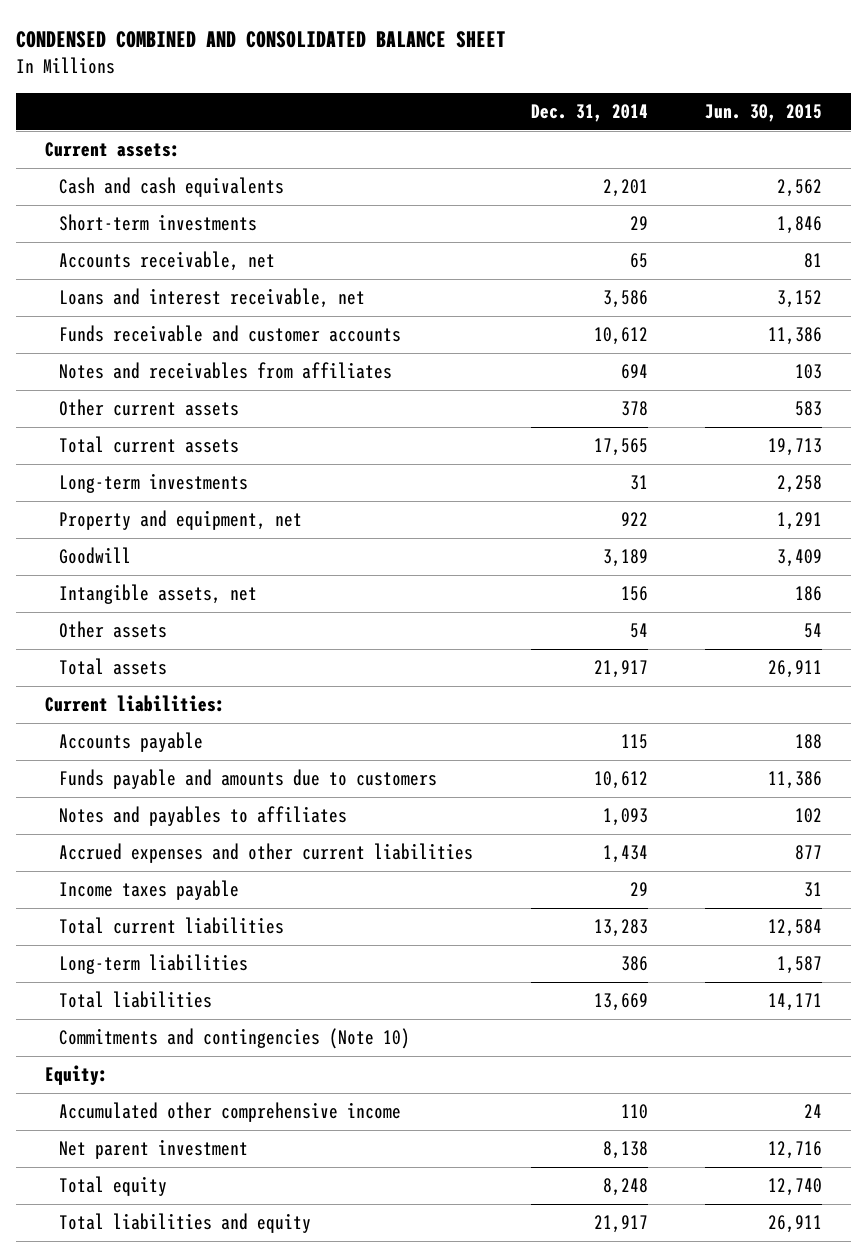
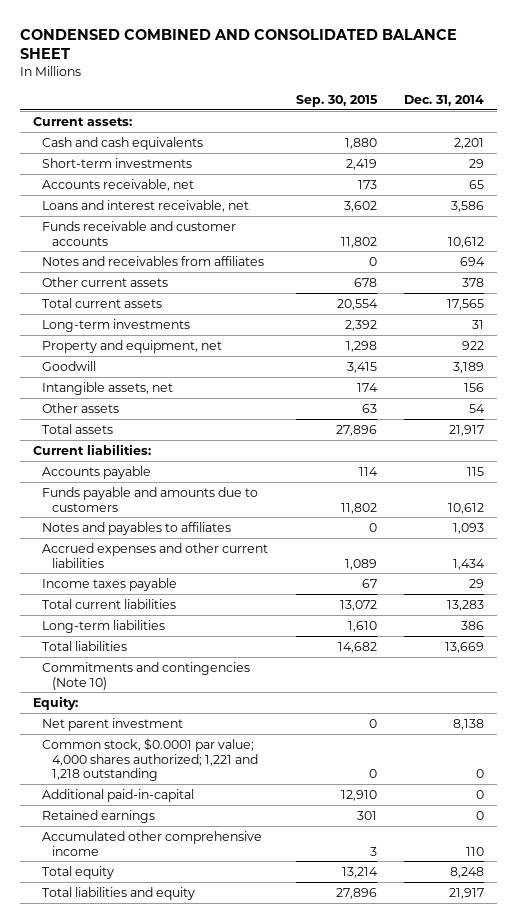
[705,104,823,123] Jun. 30, 2015 -> none
none -> [295,94,378,107] Sep. 30, 2015
none -> [42,737,258,782] Common stock, $0.0001 par value; 4,000 shares authorized; 1,221 and 1,218 outstanding
none -> [42,788,195,802] Additional paid-in-capital
none -> [42,809,156,823] Retained earnings
[59,1102,402,1123] Accumulated other comprehensive income -> [42,830,263,856] Accumulated other comprehensive income

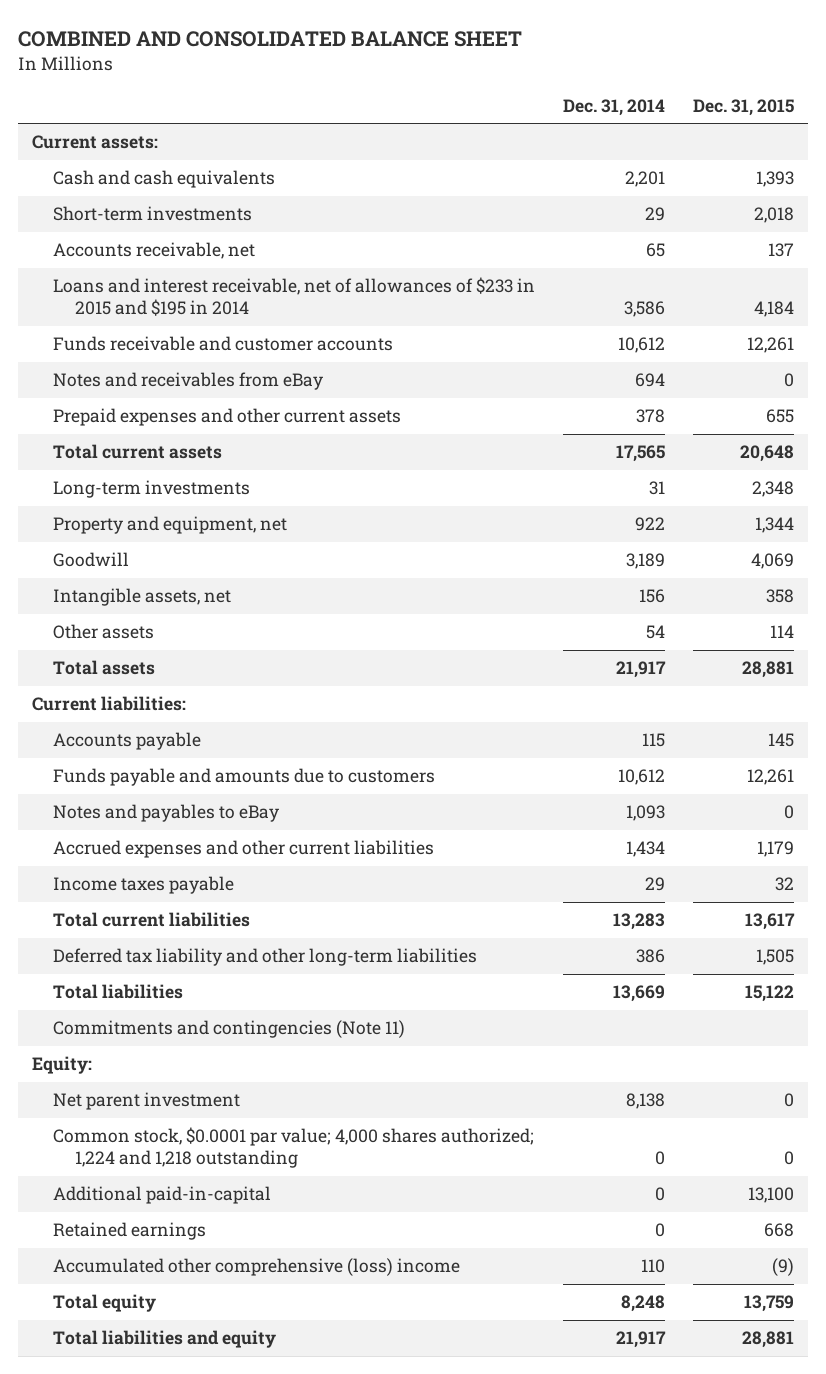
[19,28,457,60] CONDENSED COMBINED AND CONSOLIDATED BALANCE SHEET -> [18,30,523,47] COMBINED AND CONSOLIDATED BALANCE SHEET
[295,94,378,107] Sep. 30, 2015 -> none
none -> [692,98,794,116] Dec. 31, 2015
[42,199,250,212] Loans and interest receivable, net -> [53,277,536,317] Loans and interest receivable, net of allowances of $233 in 2015 and $195 in 2014
[42,255,265,266] Notes and receivables from affiliates -> [53,372,324,391] Notes and receivables from eBay
[42,276,169,287] Other current assets -> [53,408,402,427] Prepaid expenses and other current assets
[42,521,232,535] Notes and payables to affiliates -> [53,804,280,823] Notes and payables to eBay
[42,619,166,633] Long-term liabilities -> [53,948,478,967] Deferred tax liability and other long-term liabilities
[42,661,251,690] Commitments and contingencies (Note 10) -> [53,1020,406,1039] Commitments and contingencies (Note 11)
[42,737,258,782] Common stock, $0.0001 par value; 4,000 shares authorized; 1,221 and 1,218 outstanding -> [53,1127,535,1169] Common stock, $0.0001 par value; 4,000 shares authorized; 1,224 and 1,218 outstanding
[42,830,263,856] Accumulated other comprehensive income -> [53,1258,461,1277] Accumulated other comprehensive (loss) income

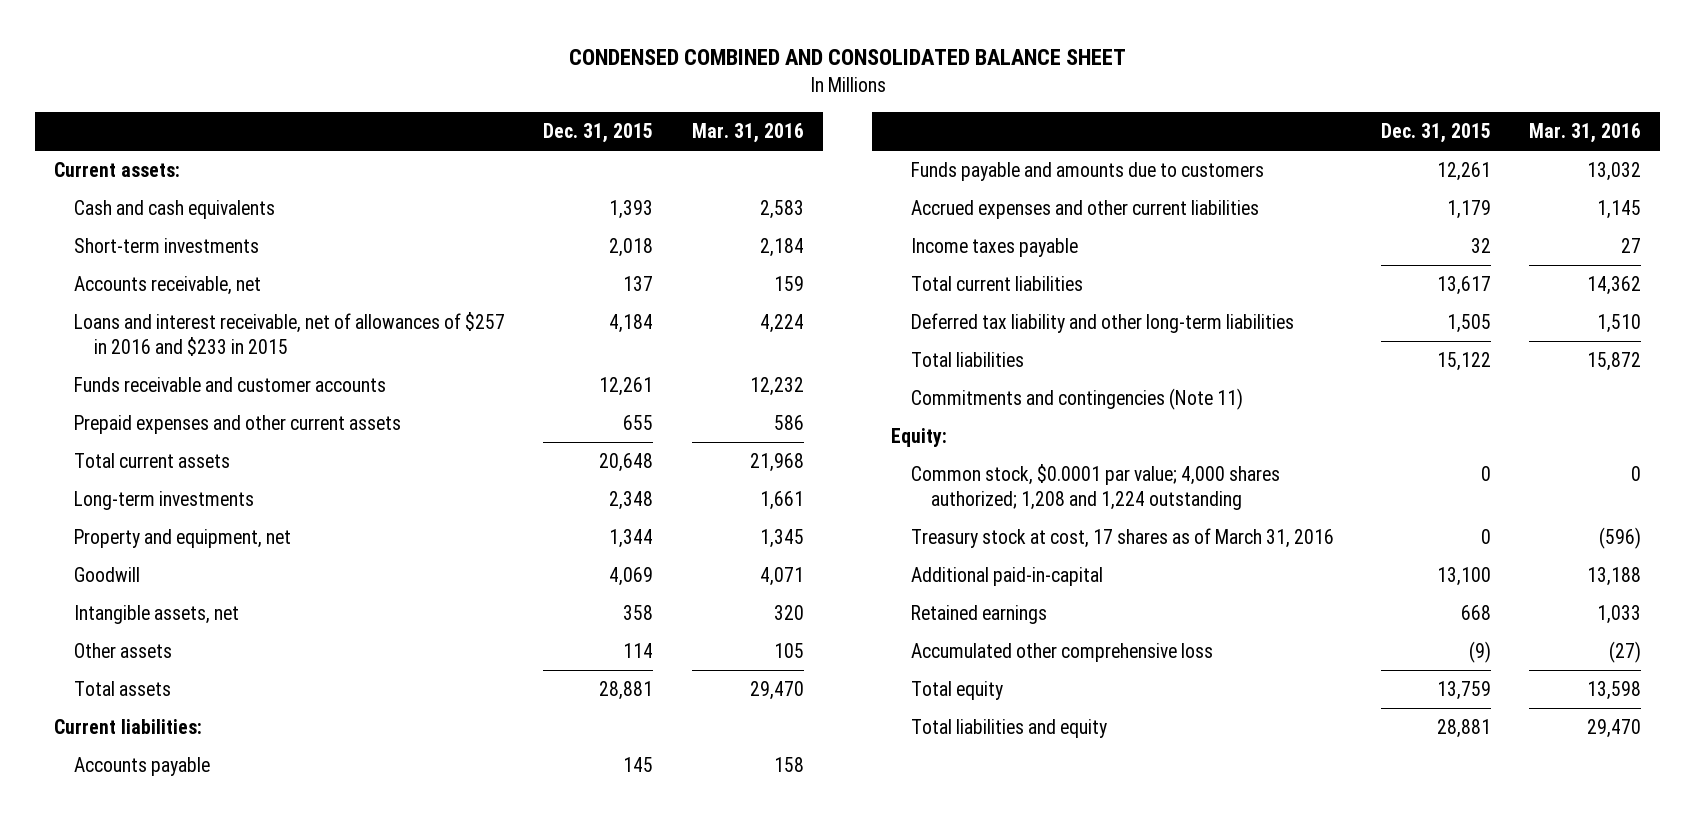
[18,30,523,47] COMBINED AND CONSOLIDATED BALANCE SHEET -> [568,49,1126,66] CONDENSED COMBINED AND CONSOLIDATED BALANCE SHEET
[563,98,666,116] Dec. 31, 2014 -> none
none -> [691,123,804,144] Mar. 31, 2016
[53,277,536,317] Loans and interest receivable, net of allowances of $233 in 2015 and $195 in 2014 -> [73,312,505,356] Loans and interest receivable, net of allowances of $257 in 2016 and $233 in 2015
[53,372,324,391] Notes and receivables from eBay -> none
[53,804,280,823] Notes and payables to eBay -> none
[53,1092,241,1111] Net parent investment -> none
[53,1127,535,1169] Common stock, $0.0001 par value; 4,000 shares authorized; 1,224 and 1,218 outstanding -> [911,464,1281,510] Common stock, $0.0001 par value; 4,000 shares authorized; 1,208 and 1,224 outstanding
none -> [911,528,1335,549] Treasury stock at cost, 17 shares as of March 31, 2016
[53,1258,461,1277] Accumulated other comprehensive (loss) income -> [911,643,1214,663] Accumulated other comprehensive loss

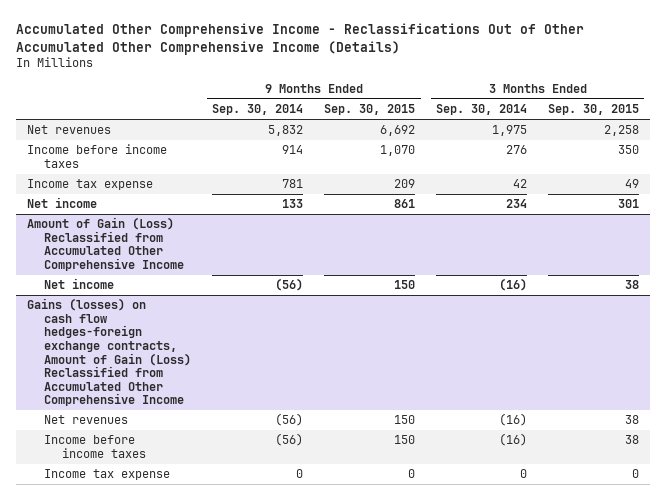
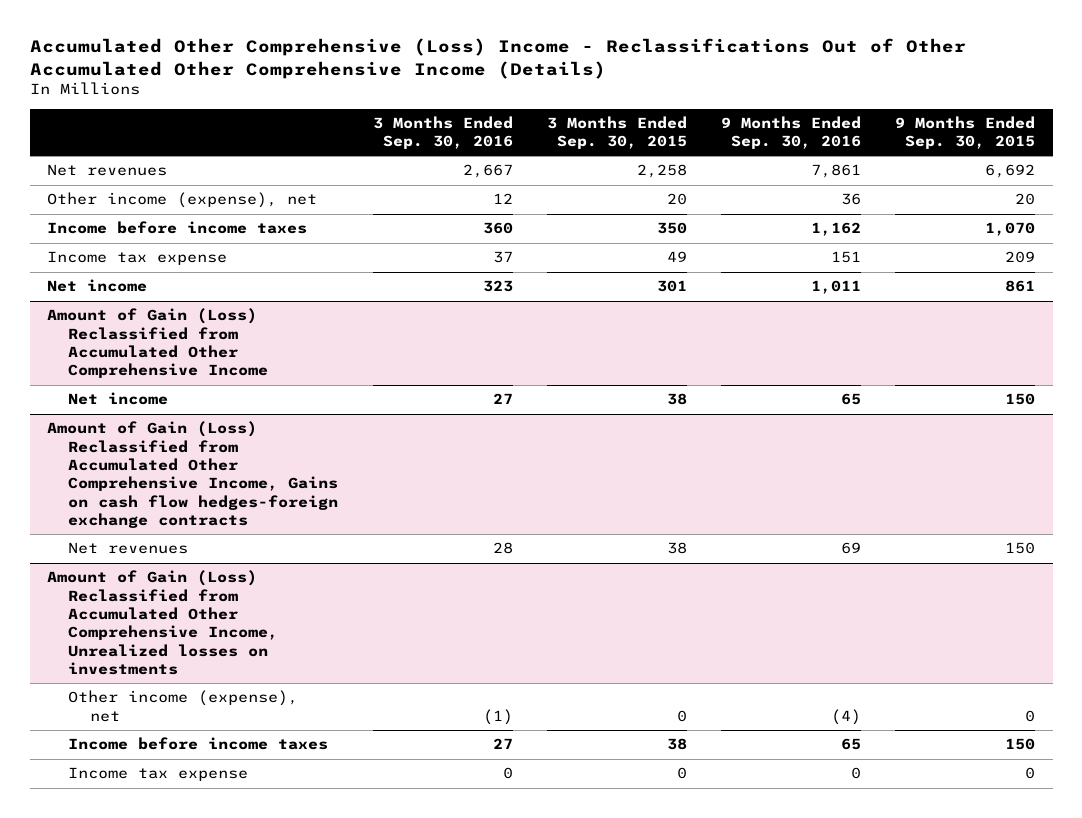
[16,22,585,55] Accumulated Other Comprehensive Income - Reclassifications Out of Other Accumulated Other Comprehensive Income (Details) -> [29,38,966,79] Accumulated Other Comprehensive (Loss) Income - Reclassifications Out of Other Accumulated Other Comprehensive Income (Details)
[212,104,304,116] Sep. 30, 2014 -> none
[436,104,528,116] Sep. 30, 2014 -> none
none -> [372,115,513,150] 3 Months Ended Sep. 30, 2016
none -> [721,115,862,150] 9 Months Ended Sep. 30, 2016
none -> [46,192,317,209] Other income (expense), net
[26,298,192,407] Gains (losses) on cash flow hedges-foreign exchange contracts, Amount of Gain (Loss) Reclassified from Accumulated Other Comprehensive Income -> [46,421,339,529] Amount of Gain (Loss) Reclassified from Accumulated Other Comprehensive Income, Gains on cash flow hedges-foreign exchange contracts
none -> [46,570,279,676] Amount of Gain (Loss) Reclassified from Accumulated Other Comprehensive Income, Unrealized losses on investments
none -> [68,690,299,722] Other income (expense), net

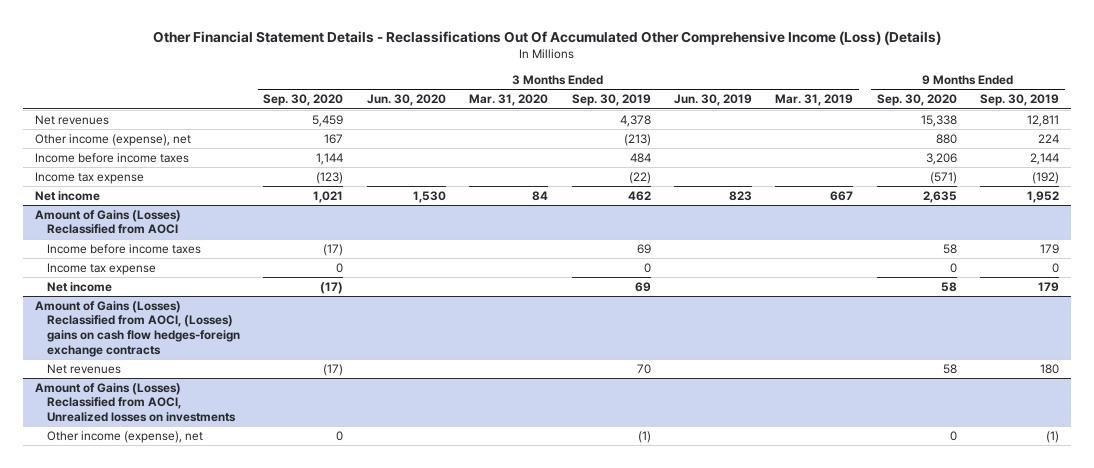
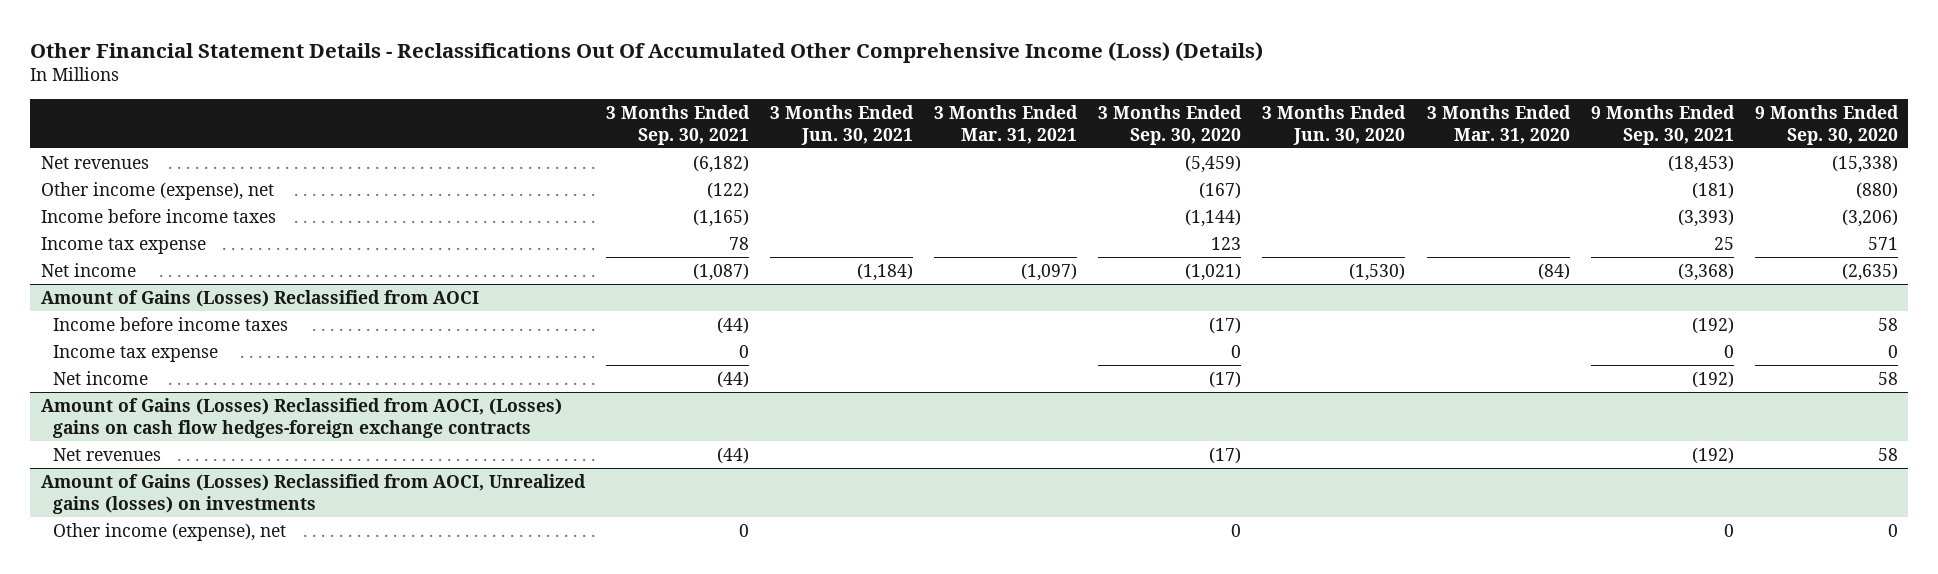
[571,94,651,107] Sep. 30, 2019 -> none
[674,94,753,107] Jun. 30, 2019 -> none
[775,94,854,107] Mar. 31, 2019 -> none
[980,94,1060,107] Sep. 30, 2019 -> none
none -> [605,105,750,145] 3 Months Ended Sep. 30, 2021
none -> [769,105,914,145] 3 Months Ended Jun. 30, 2021
none -> [934,105,1079,144] 3 Months Ended Mar. 31, 2021
none -> [1590,105,1735,145] 9 Months Ended Sep. 30, 2021
[312,114,344,127] 5,459 -> [1185,154,1242,173] (5,459)
[920,114,957,127] 15,338 -> [1831,154,1898,173] (15,338)
[324,133,344,144] 167 -> [1199,181,1242,199] (167)
[935,133,957,144] 880 -> [1855,181,1898,199] (880)
[316,152,344,165] 1,144 -> [1185,208,1242,227] (1,144)
[925,152,957,165] 3,206 -> [1841,208,1898,227] (3,206)
[316,171,344,184] (123) -> [1211,236,1242,250] 123
[929,171,957,184] (571) -> [1867,236,1898,250] 571
[313,190,344,203] 1,021 -> [1185,262,1242,281] (1,021)
[412,190,446,203] 1,530 -> [1349,262,1406,281] (1,530)
[532,190,549,201] 84 -> [1537,262,1570,280] (84)
[922,190,957,203] 2,635 -> [1841,262,1898,281] (2,635)
[35,382,237,423] Amount of Gains (Losses) Reclassified from AOCI, Unrealized losses on investments -> [40,473,586,514] Amount of Gains (Losses) Reclassified from AOCI, Unrealized gains (losses) on investments

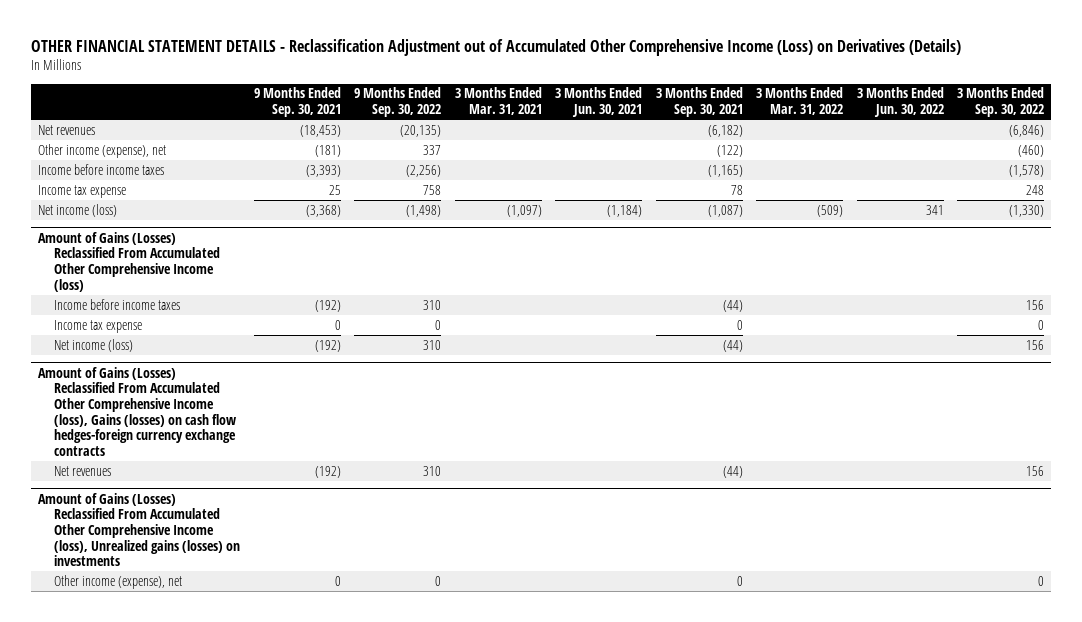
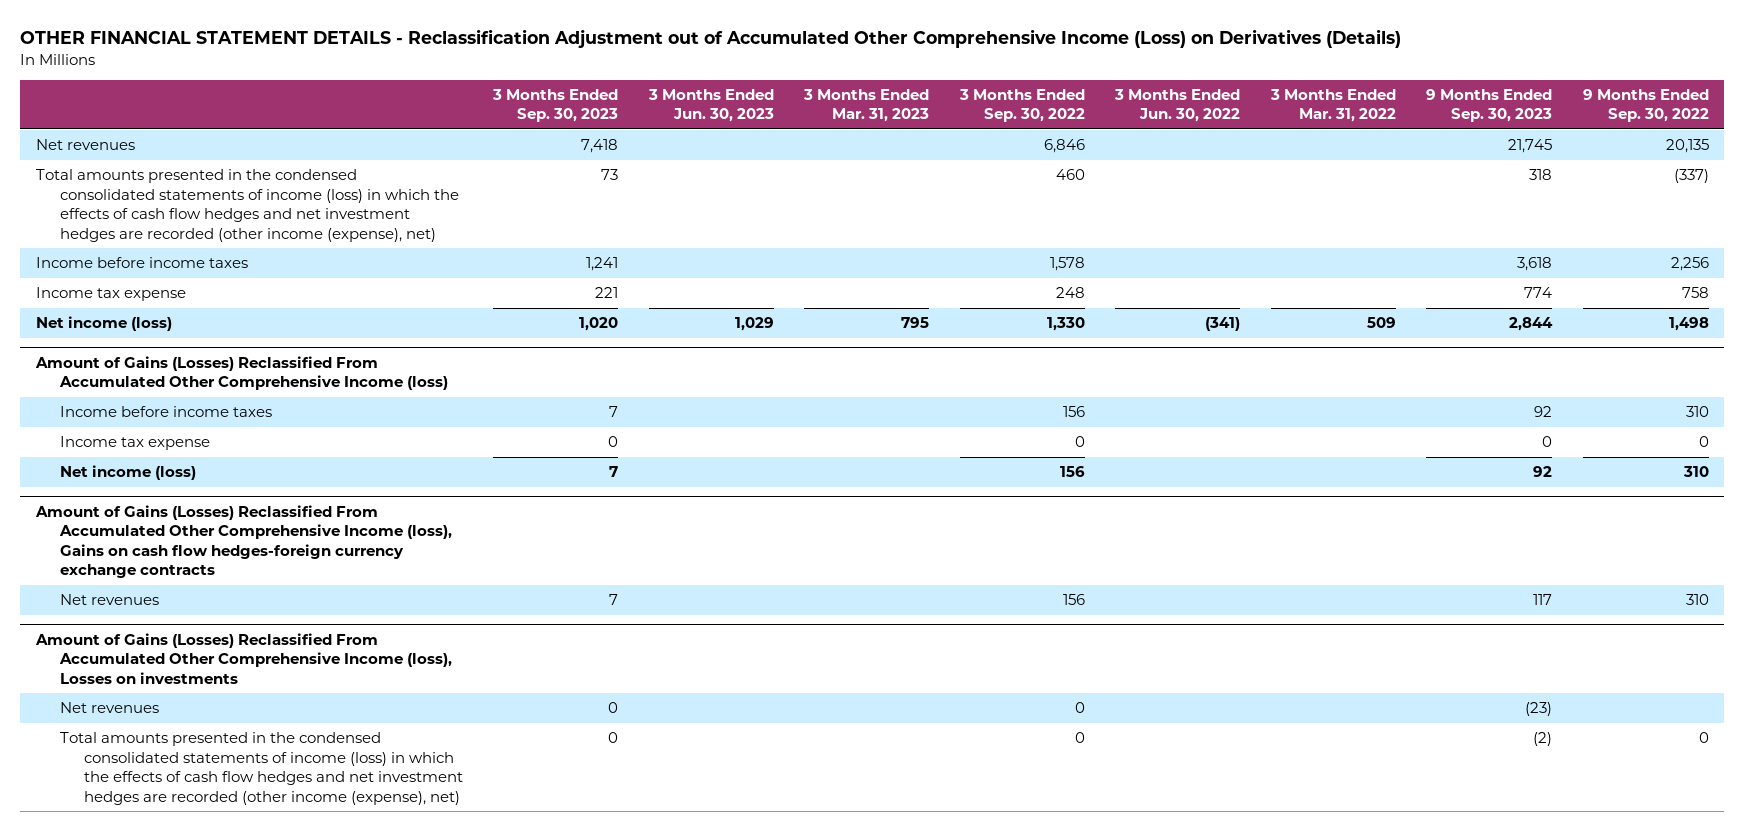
[253,87,341,117] 9 Months Ended Sep. 30, 2021 -> none
[454,87,542,115] 3 Months Ended Mar. 31, 2021 -> none
[555,87,643,117] 3 Months Ended Jun. 30, 2021 -> none
[655,87,743,117] 3 Months Ended Sep. 30, 2021 -> none
none -> [492,88,619,123] 3 Months Ended Sep. 30, 2023
none -> [647,88,774,123] 3 Months Ended Jun. 30, 2023
none -> [803,88,930,123] 3 Months Ended Mar. 31, 2023
none -> [1426,88,1553,123] 9 Months Ended Sep. 30, 2023
[37,143,166,158] Other income (expense), net -> none
[400,124,442,137] (20,135) -> [1665,139,1709,154] 20,135
[1009,124,1045,137] (6,846) -> [1043,139,1085,154] 6,846
none -> [35,169,459,242] Total amounts presented in the condensed consolidated statements of income (loss) in which the effects of cash flow hedges and net investment hedges are recorded (other income (expense), net)
[406,164,442,177] (2,256) -> [1670,257,1709,272] 2,256
[1009,164,1045,177] (1,578) -> [1049,257,1085,272] 1,578
[406,204,442,217] (1,498) -> [1668,317,1709,332] 1,498
[817,204,844,217] (509) -> [1366,317,1396,329] 509
[925,204,944,215] 341 -> [1205,317,1241,332] (341)
[1009,204,1045,217] (1,330) -> [1046,317,1085,332] 1,330
[37,366,237,456] Amount of Gains (Losses) Reclassified From Accumulated Other Comprehensive Income (loss), Gains (losses) on cash flow hedges-foreign currency exchange contracts -> [34,504,452,579] Amount of Gains (Losses) Reclassified From Accumulated Other Comprehensive Income (loss), Gains on cash flow hedges-foreign currency exchange contracts
[37,492,241,567] Amount of Gains (Losses) Reclassified From Accumulated Other Comprehensive Income (loss), Unrealized gains (losses) on investments -> [34,632,452,684] Amount of Gains (Losses) Reclassified From Accumulated Other Comprehensive Income (loss), Losses on investments
none -> [59,702,159,714] Net revenues
[54,574,183,589] Other income (expense), net -> [59,732,463,805] Total amounts presented in the condensed consolidated statements of income (loss) in which the effects of cash flow hedges and net investment hedges are recorded (other income (expense), net)

